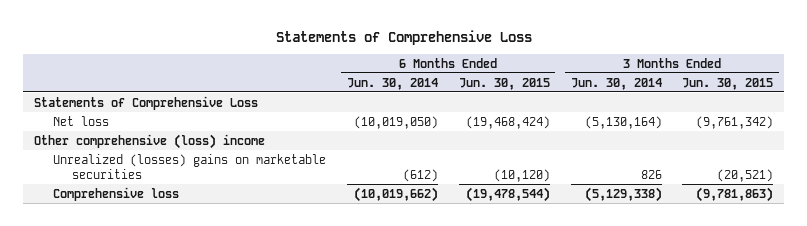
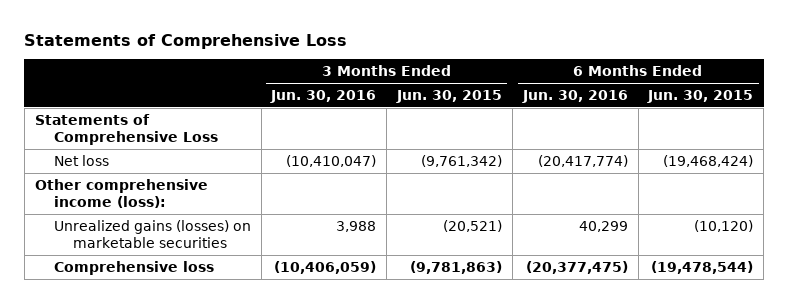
[346,77,438,90] Jun. 30, 2014 -> none
[570,77,662,90] Jun. 30, 2014 -> none
none -> [270,89,377,103] Jun. 30, 2016
none -> [521,89,628,103] Jun. 30, 2016
[33,133,265,149] Other comprehensive (loss) income -> [34,178,208,208] Other comprehensive income (loss):
[52,153,326,180] Unrealized (losses) gains on marketable securities -> [53,219,251,248] Unrealized gains (losses) on marketable securities

